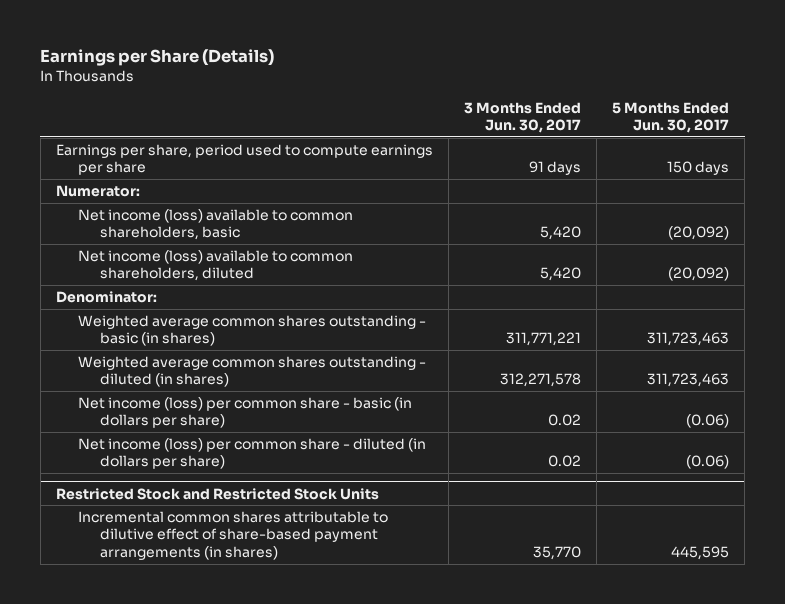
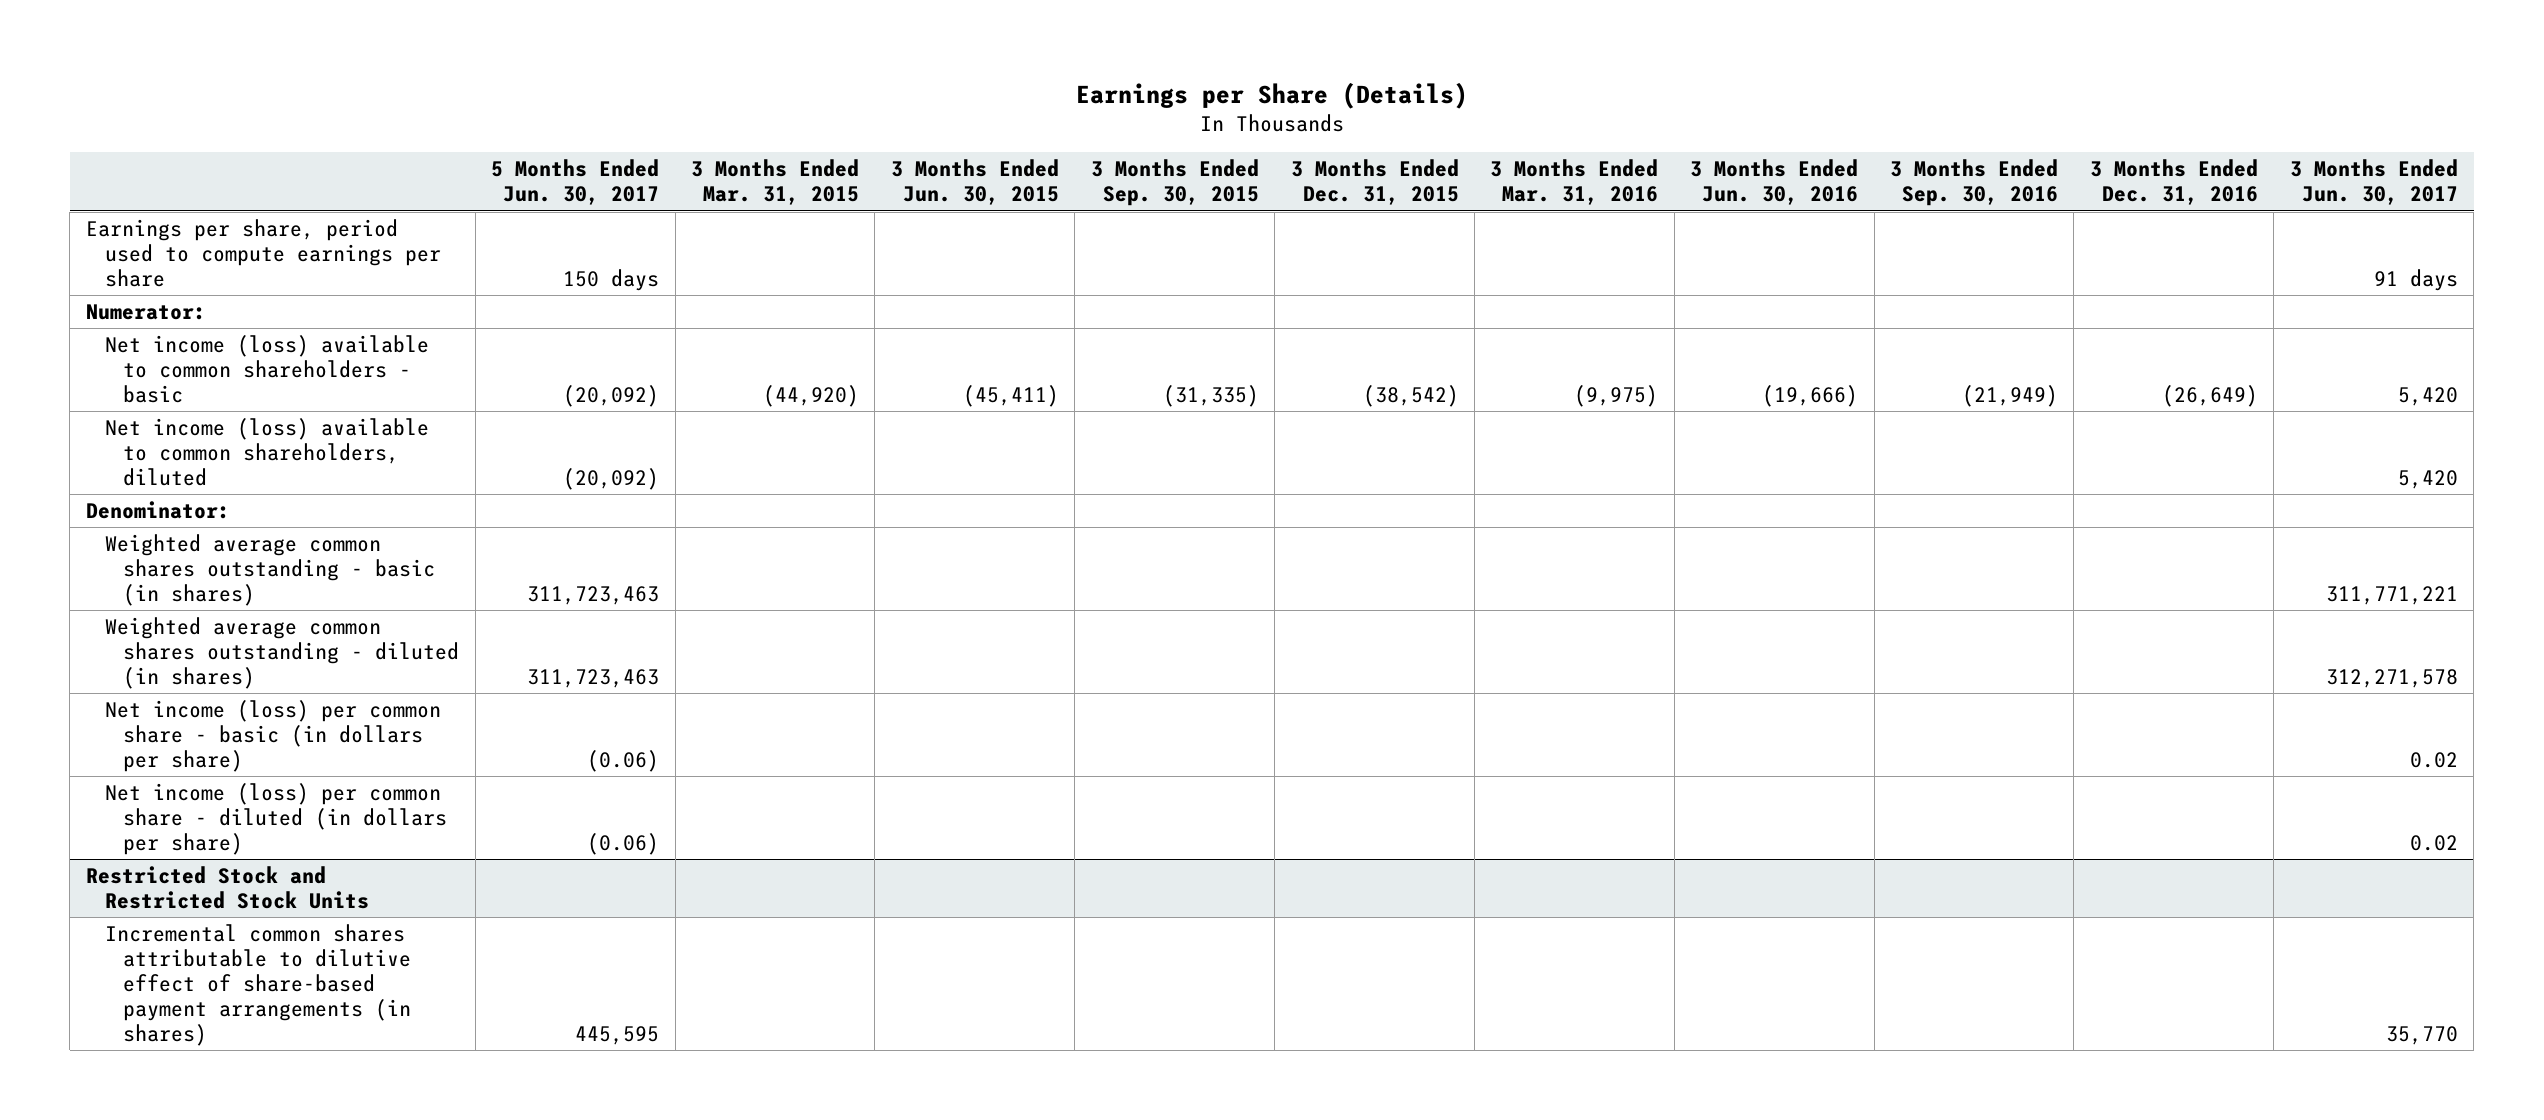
none -> [691,159,860,206] 3 Months Ended Mar. 31, 2015
none -> [890,159,1059,206] 3 Months Ended Jun. 30, 2015
none -> [1090,159,1259,207] 3 Months Ended Sep. 30, 2015
none -> [1290,159,1459,206] 3 Months Ended Dec. 31, 2015
none -> [1490,159,1659,206] 3 Months Ended Mar. 31, 2016
none -> [1690,159,1859,206] 3 Months Ended Jun. 30, 2016
none -> [1890,159,2059,207] 3 Months Ended Sep. 30, 2016
none -> [2089,159,2258,206] 3 Months Ended Dec. 31, 2016
[77,209,353,241] Net income (loss) available to common shareholders, basic -> [104,335,429,403] Net income (loss) available to common shareholders - basic

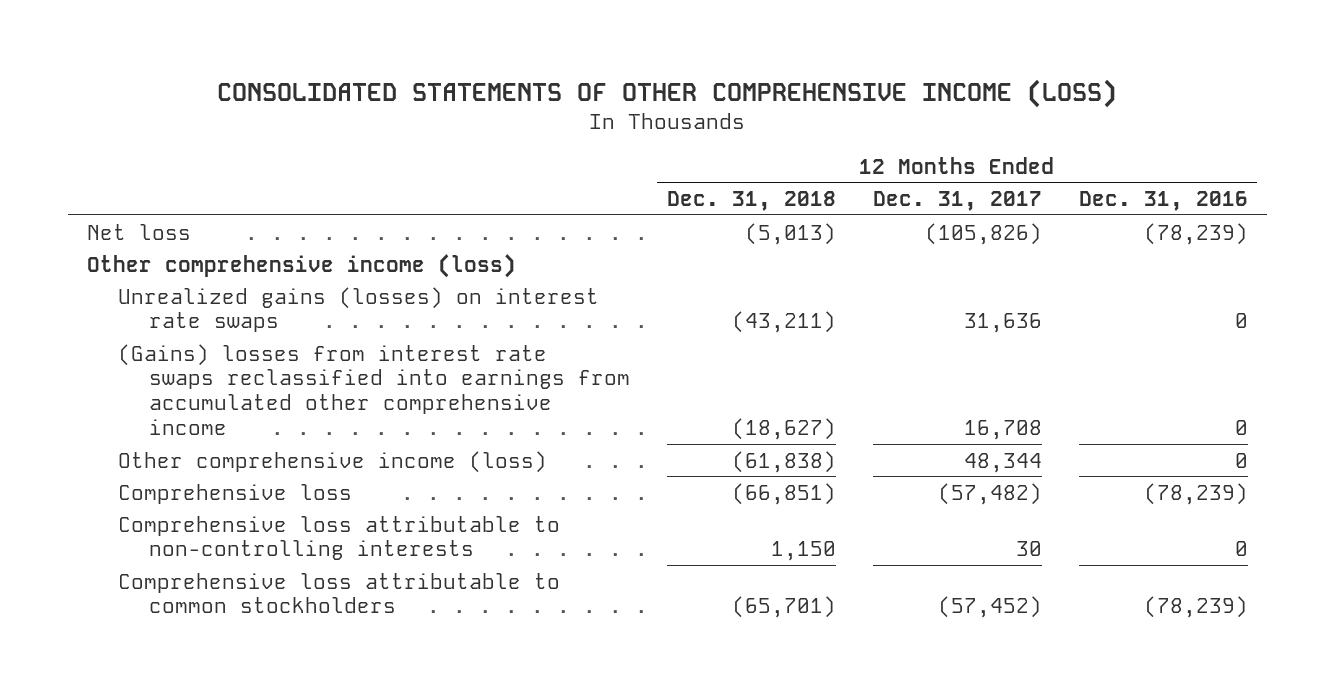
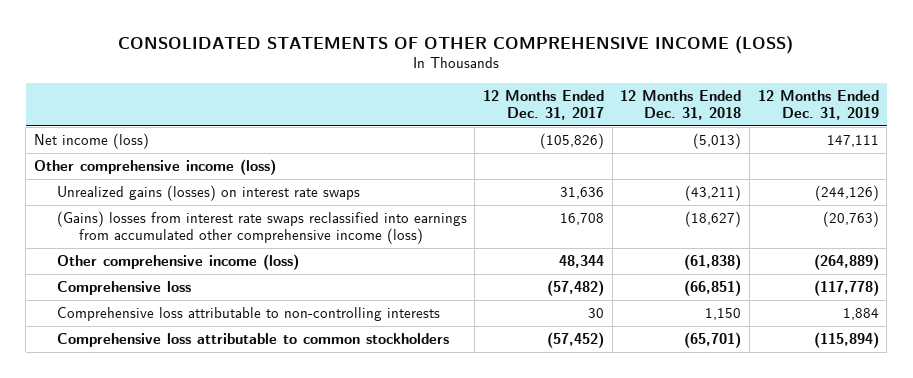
[1079,191,1249,212] Dec. 31, 2016 -> none
none -> [757,90,879,120] 12 Months Ended Dec. 31, 2019
[86,223,191,240] Net loss -> [34,133,150,150] Net income (loss)
[117,343,630,435] (Gains) losses from interest rate swaps reclassified into earnings from accumulated other comprehensive income -> [56,211,467,244] (Gains) losses from interest rate swaps reclassified into earnings from accumulated other comprehensive income (loss)

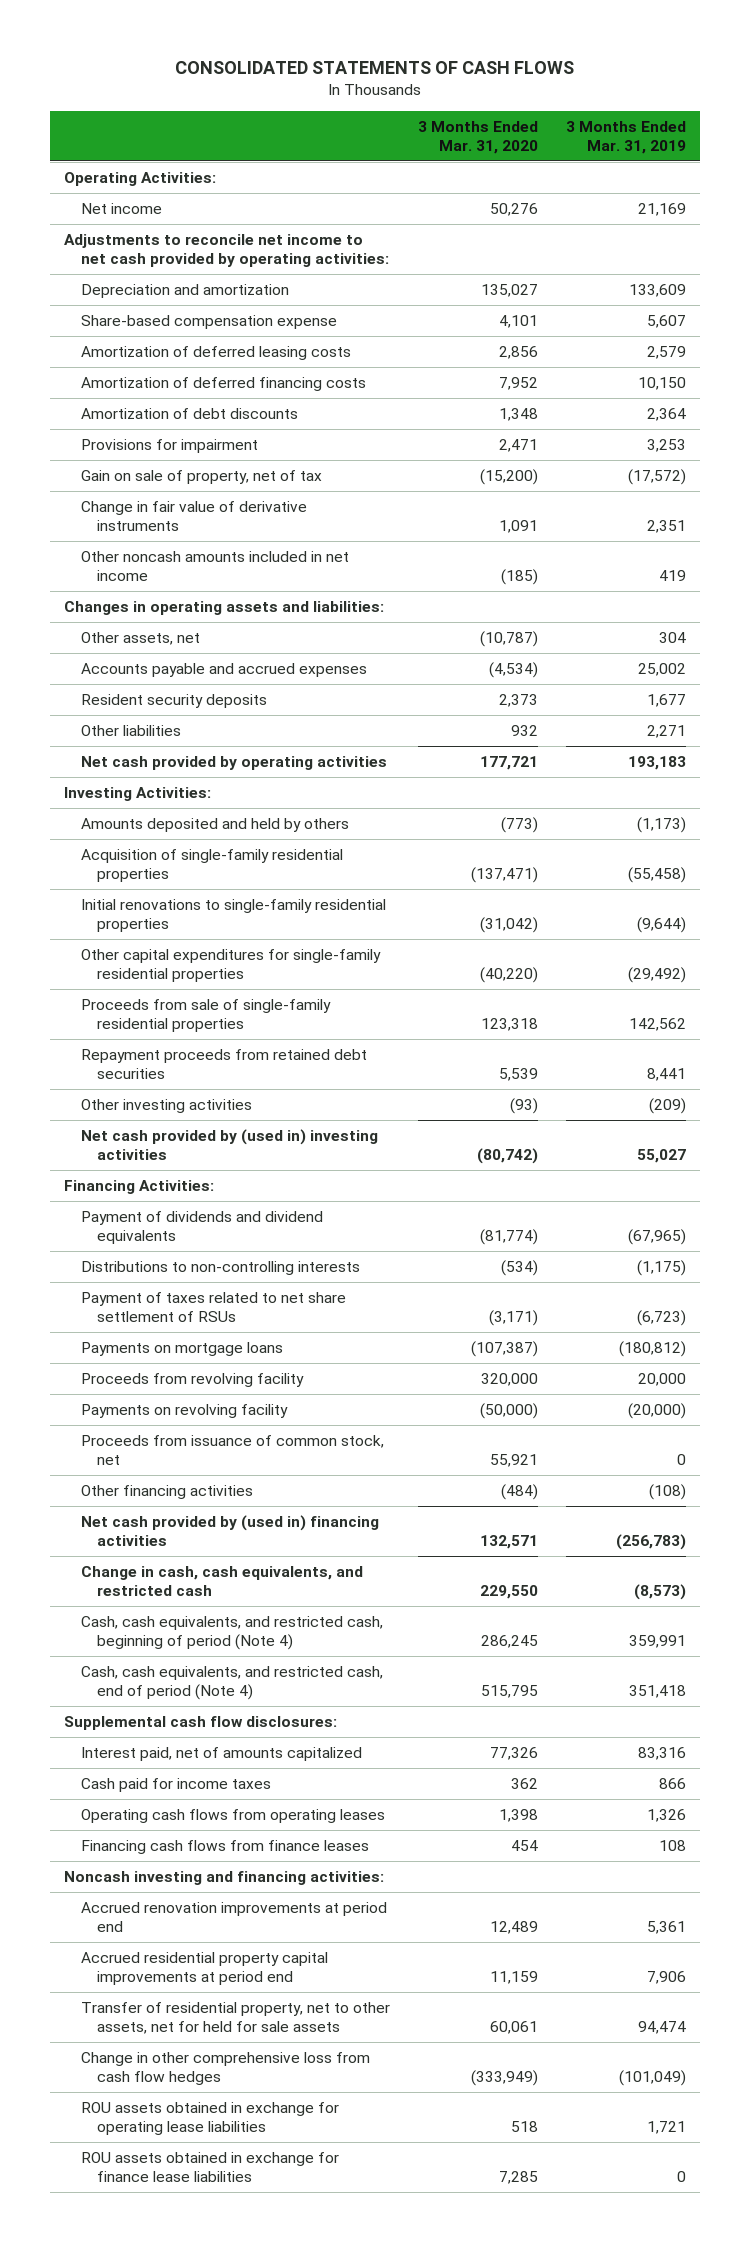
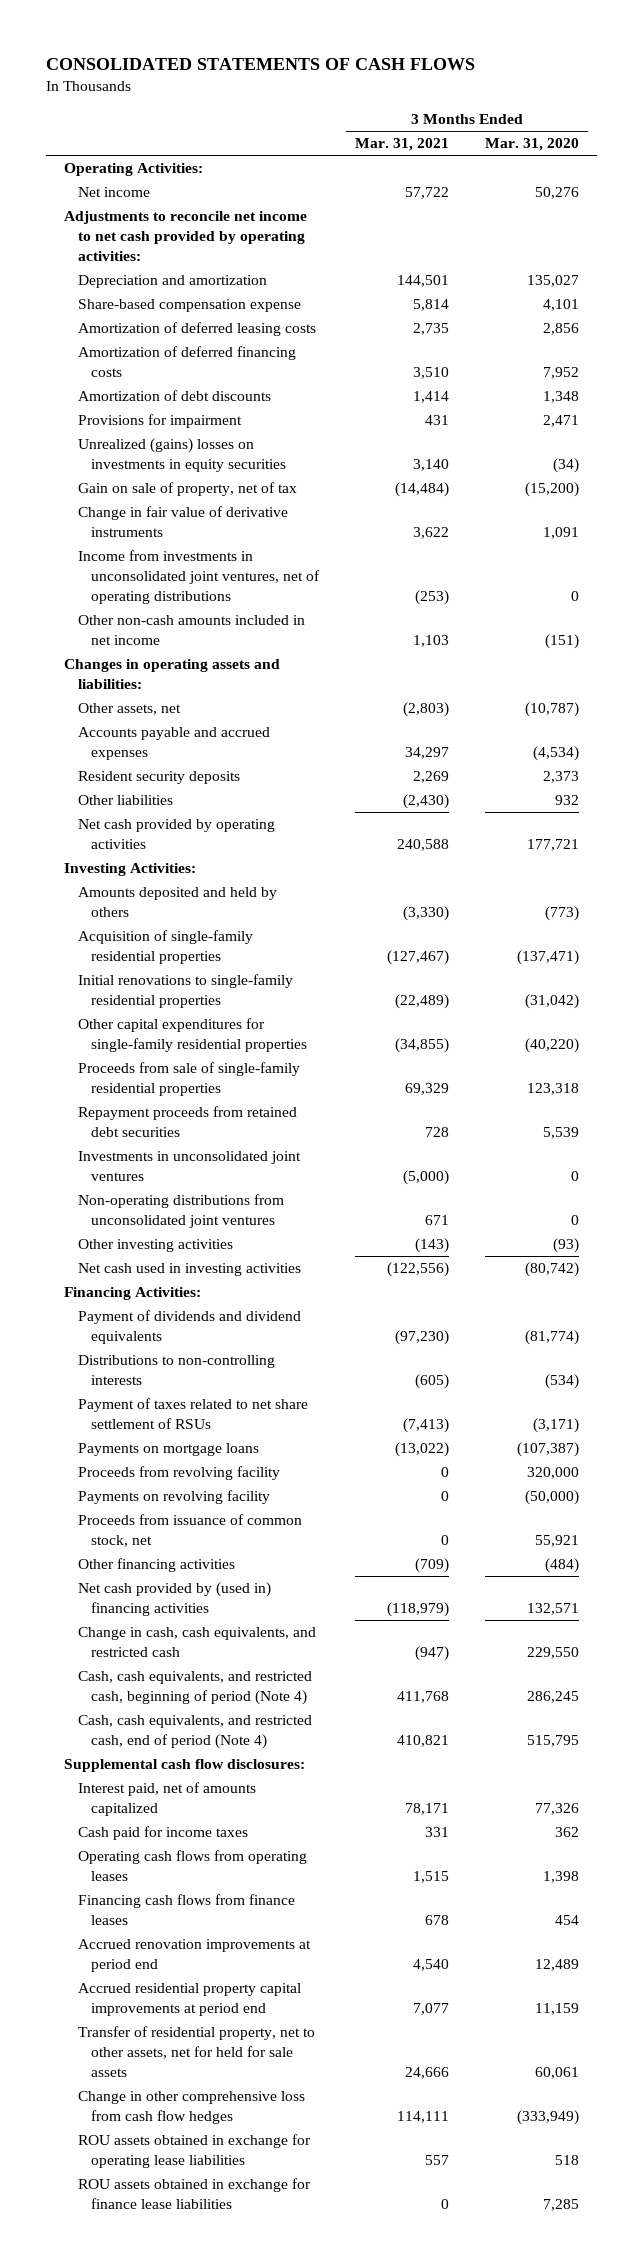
[565,120,686,154] 3 Months Ended Mar. 31, 2019 -> none
none -> [355,138,450,152] Mar. 31, 2021
none -> [77,438,287,472] Unrealized (gains) losses on investments in equity securities
none -> [77,550,321,604] Income from investments in unconsolidated joint ventures, net of operating distributions
[80,551,349,582] Other noncash amounts included in net income -> [77,615,305,645] Other non-cash amounts included in net income
[500,569,538,586] (185) -> [545,633,580,649] (151)
none -> [77,1151,301,1181] Investments in unconsolidated joint ventures
none -> [77,1194,284,1228] Non-operating distributions from unconsolidated joint ventures
[80,1129,378,1161] Net cash provided by (used in) investing activities -> [77,1263,301,1277] Net cash used in investing activities
[64,1871,385,1886] Noncash investing and financing activities: -> none

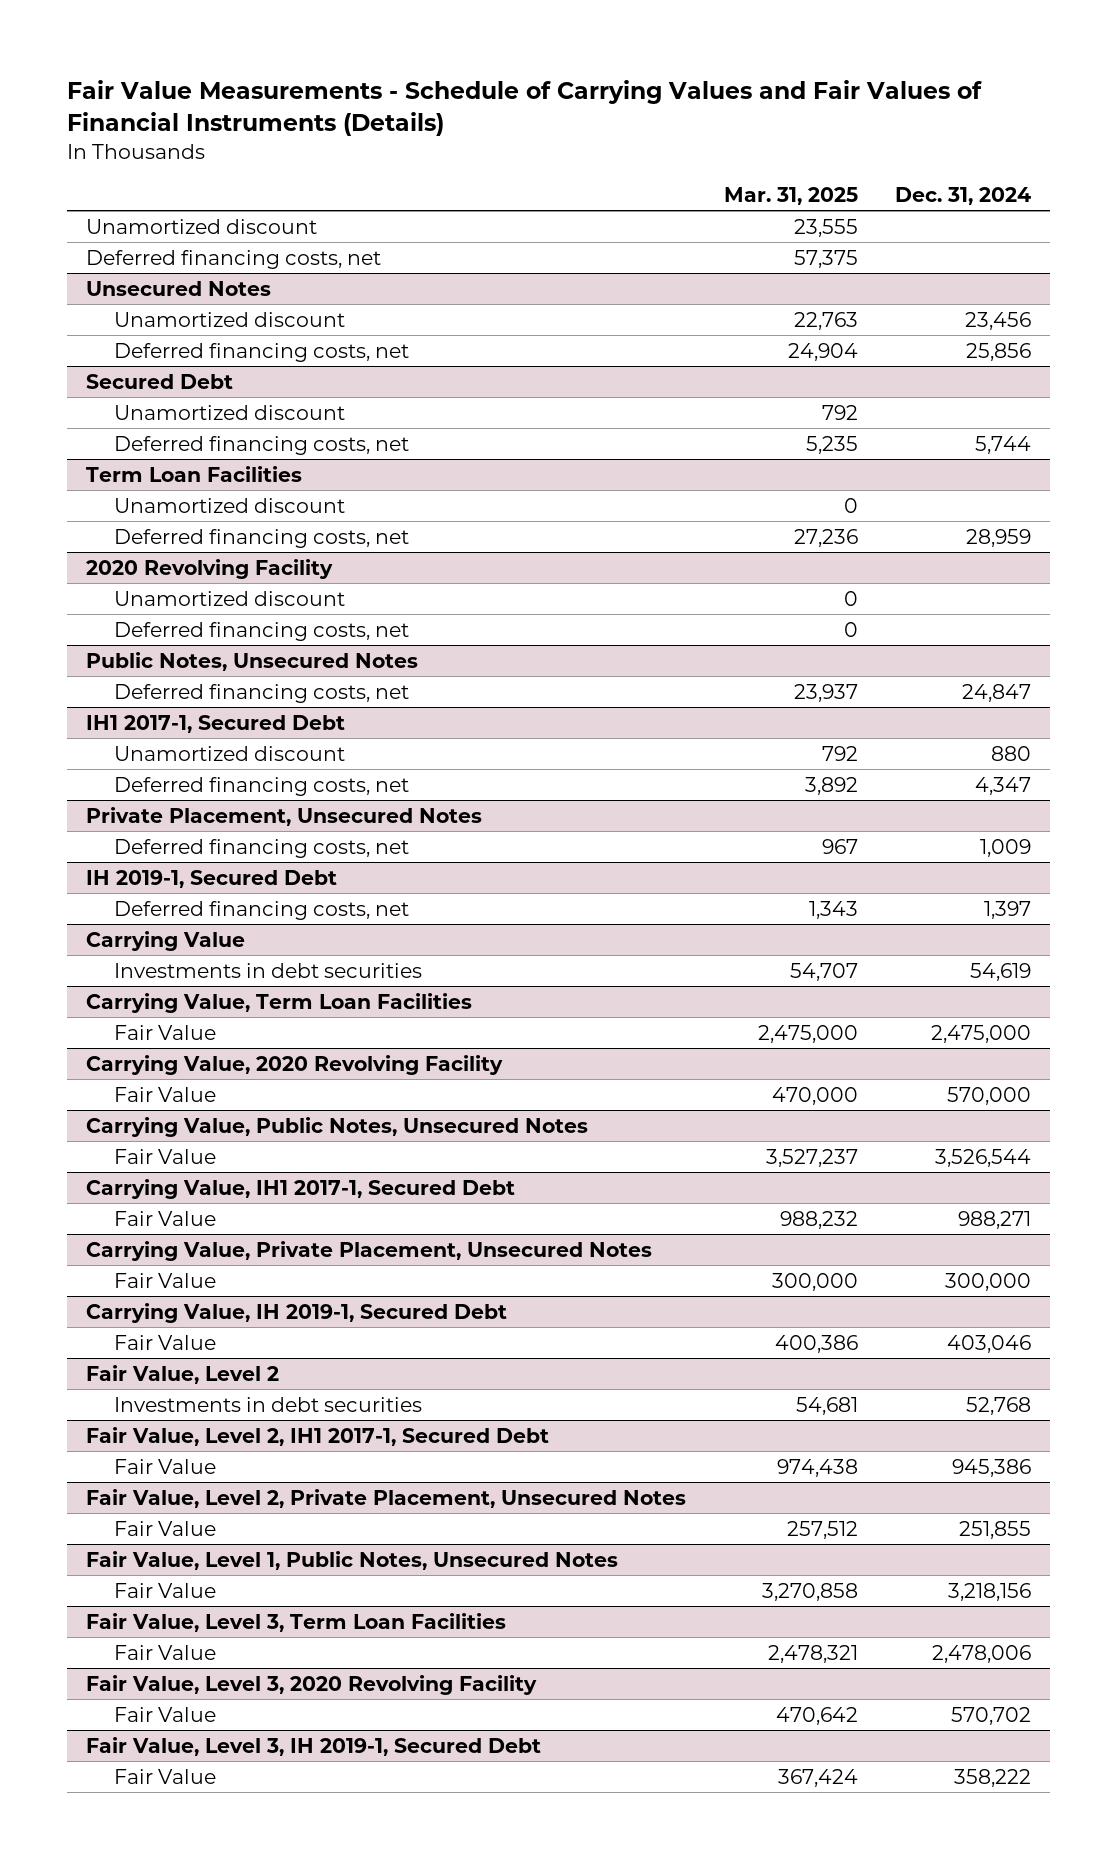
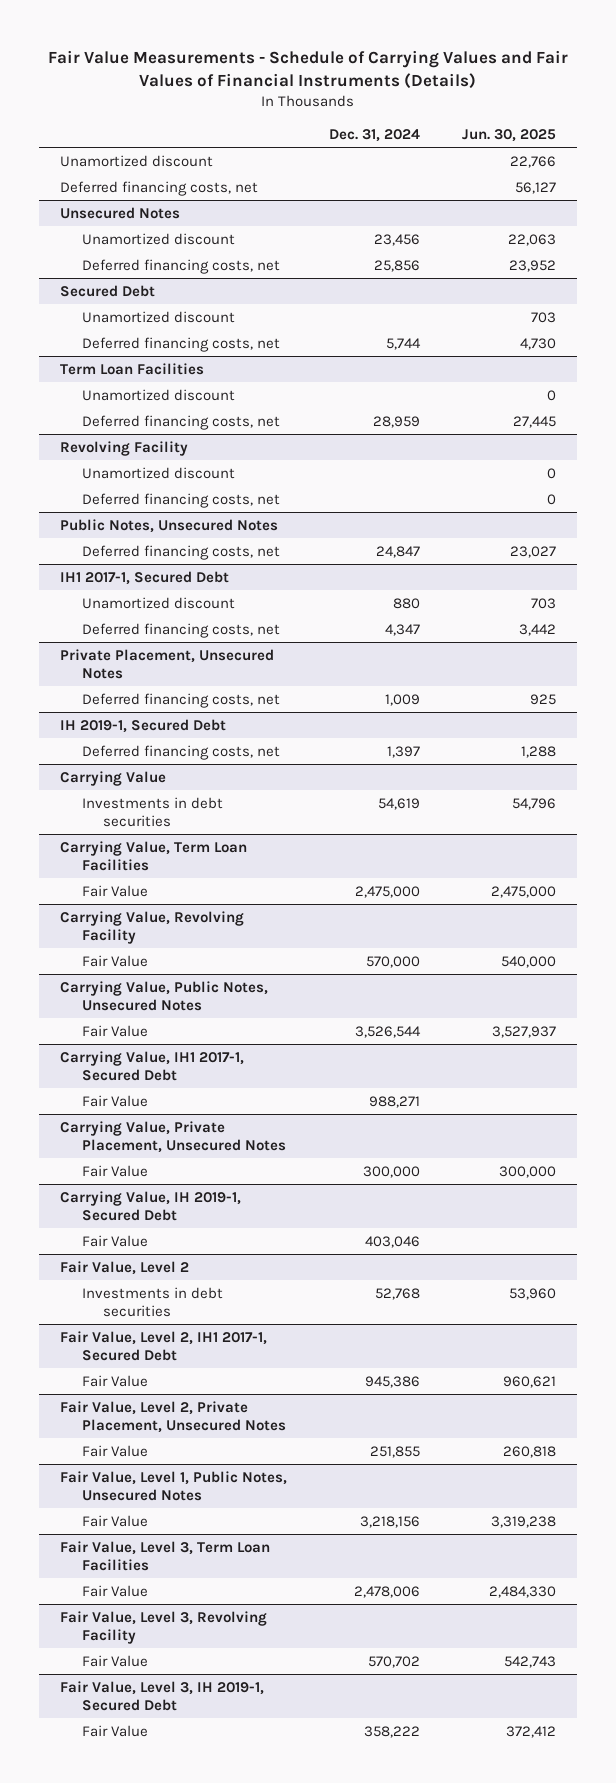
[723,186,858,205] Mar. 31, 2025 -> none
none -> [461,128,556,142] Jun. 30, 2025
[85,558,333,579] 2020 Revolving Facility -> [60,440,189,456] Revolving Facility
[85,1054,503,1075] Carrying Value, 2020 Revolving Facility -> [60,910,245,944] Carrying Value, Revolving Facility
[85,1674,537,1695] Fair Value, Level 3, 2020 Revolving Facility -> [60,1610,268,1644] Fair Value, Level 3, Revolving Facility

